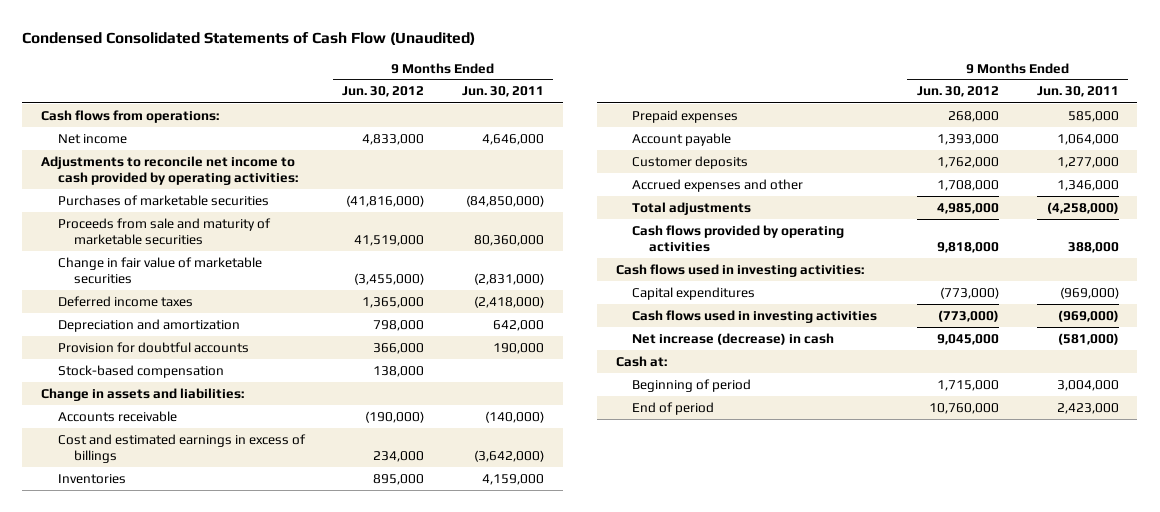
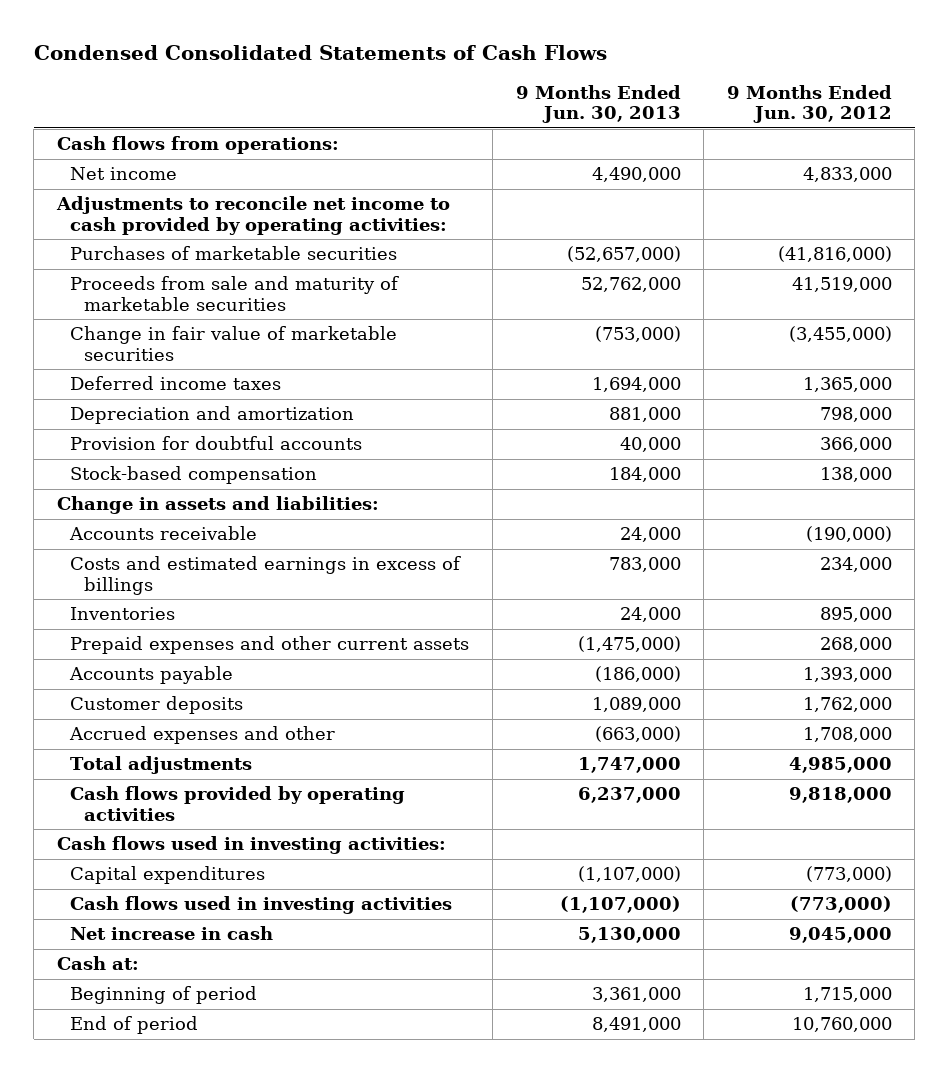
[22,32,476,46] Condensed Consolidated Statements of Cash Flow (Unaudited) -> [33,45,607,61] Condensed Consolidated Statements of Cash Flows
[461,86,544,98] Jun. 30, 2011 -> none
none -> [515,85,681,124] 9 Months Ended Jun. 30, 2013
[57,433,306,464] Cost and estimated earnings in excess of billings -> [70,556,462,595] Costs and estimated earnings in excess of billings
[632,109,739,123] Prepaid expenses -> [70,636,470,655] Prepaid expenses and other current assets
[632,132,732,146] Account payable -> [69,666,234,685] Accounts payable
[632,332,835,345] Net increase (decrease) in cash -> [70,926,274,941] Net increase in cash

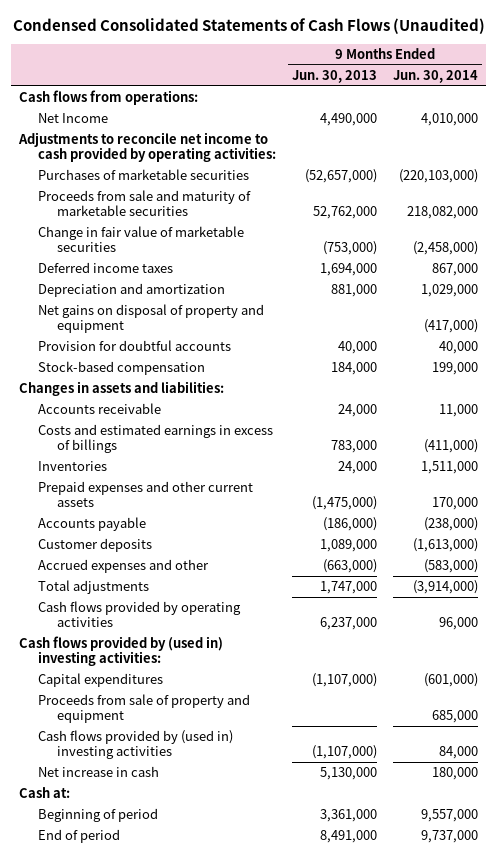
[33,45,607,61] Condensed Consolidated Statements of Cash Flows -> [12,17,485,34] Condensed Consolidated Statements of Cash Flows (Unaudited)
[726,85,892,124] 9 Months Ended Jun. 30, 2012 -> none
none -> [393,70,479,84] Jun. 30, 2014
[70,167,178,181] Net income -> [38,113,109,124] Net Income
none -> [38,304,265,334] Net gains on disposal of property and equipment
[56,496,379,515] Change in assets and liabilities: -> [19,381,225,397] Changes in assets and liabilities:
[56,836,446,855] Cash flows used in investing activities: -> [19,636,224,667] Cash flows provided by (used in) investing activities:
none -> [38,694,251,724] Proceeds from sale of property and equipment
[70,896,453,915] Cash flows used in investing activities -> [38,730,234,760] Cash flows provided by (used in) investing activities

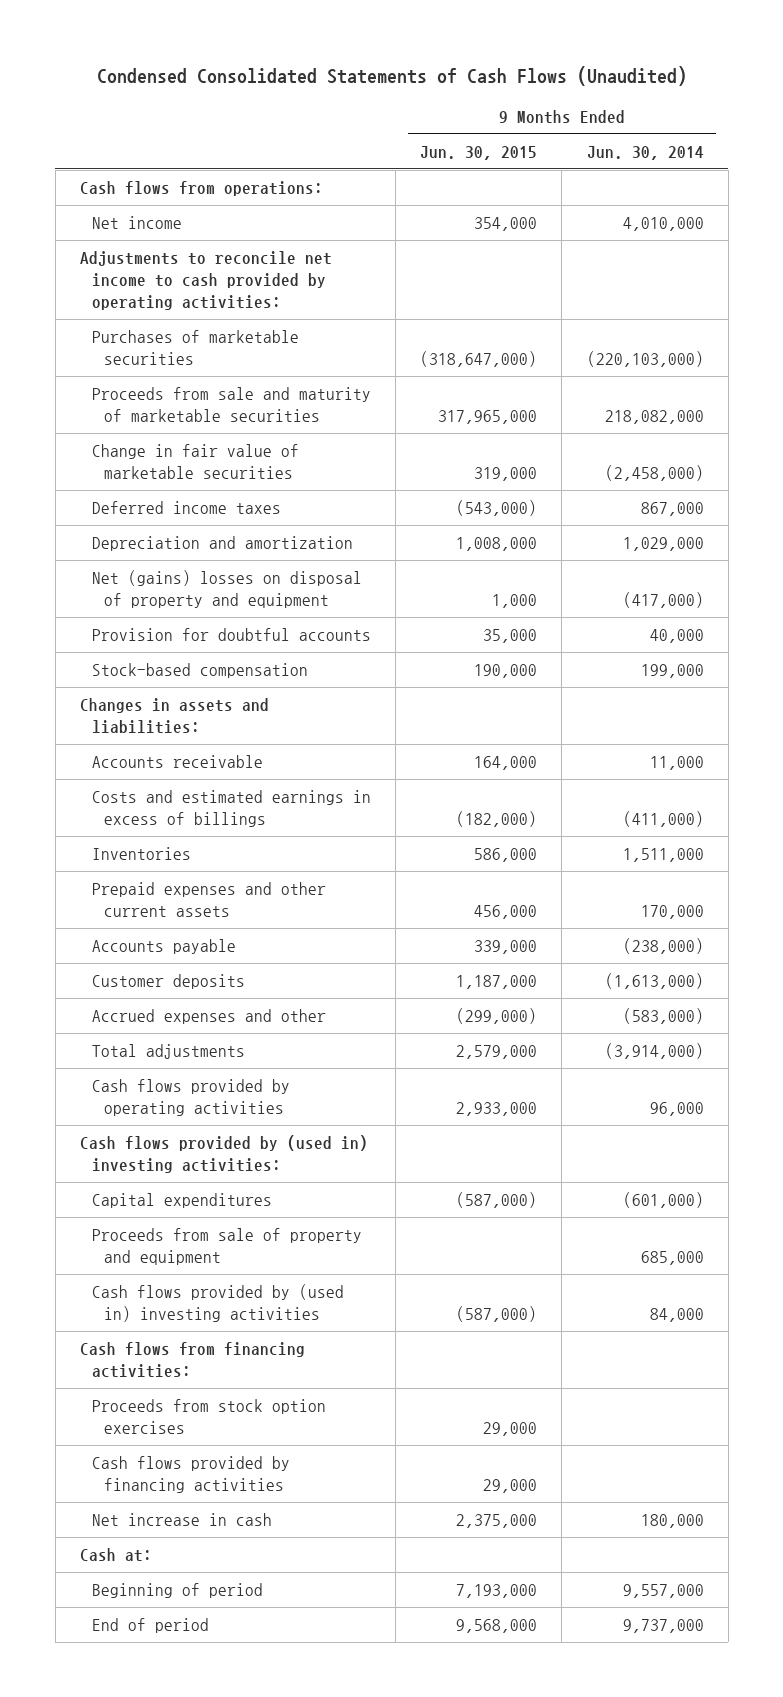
[292,70,378,84] Jun. 30, 2013 -> none
none -> [420,145,538,160] Jun. 30, 2015
[38,113,109,124] Net Income -> [92,215,183,229] Net income
[38,304,265,334] Net gains on disposal of property and equipment -> [92,569,363,608] Net (gains) losses on disposal of property and equipment
none -> [79,1341,305,1378] Cash flows from financing activities:
none -> [92,1398,327,1434] Proceeds from stock option exercises
none -> [92,1455,291,1493] Cash flows provided by financing activities

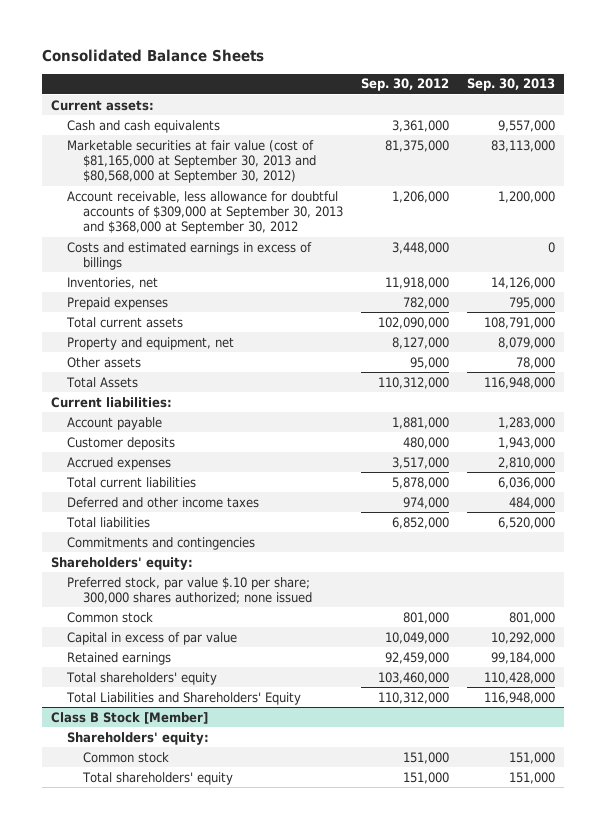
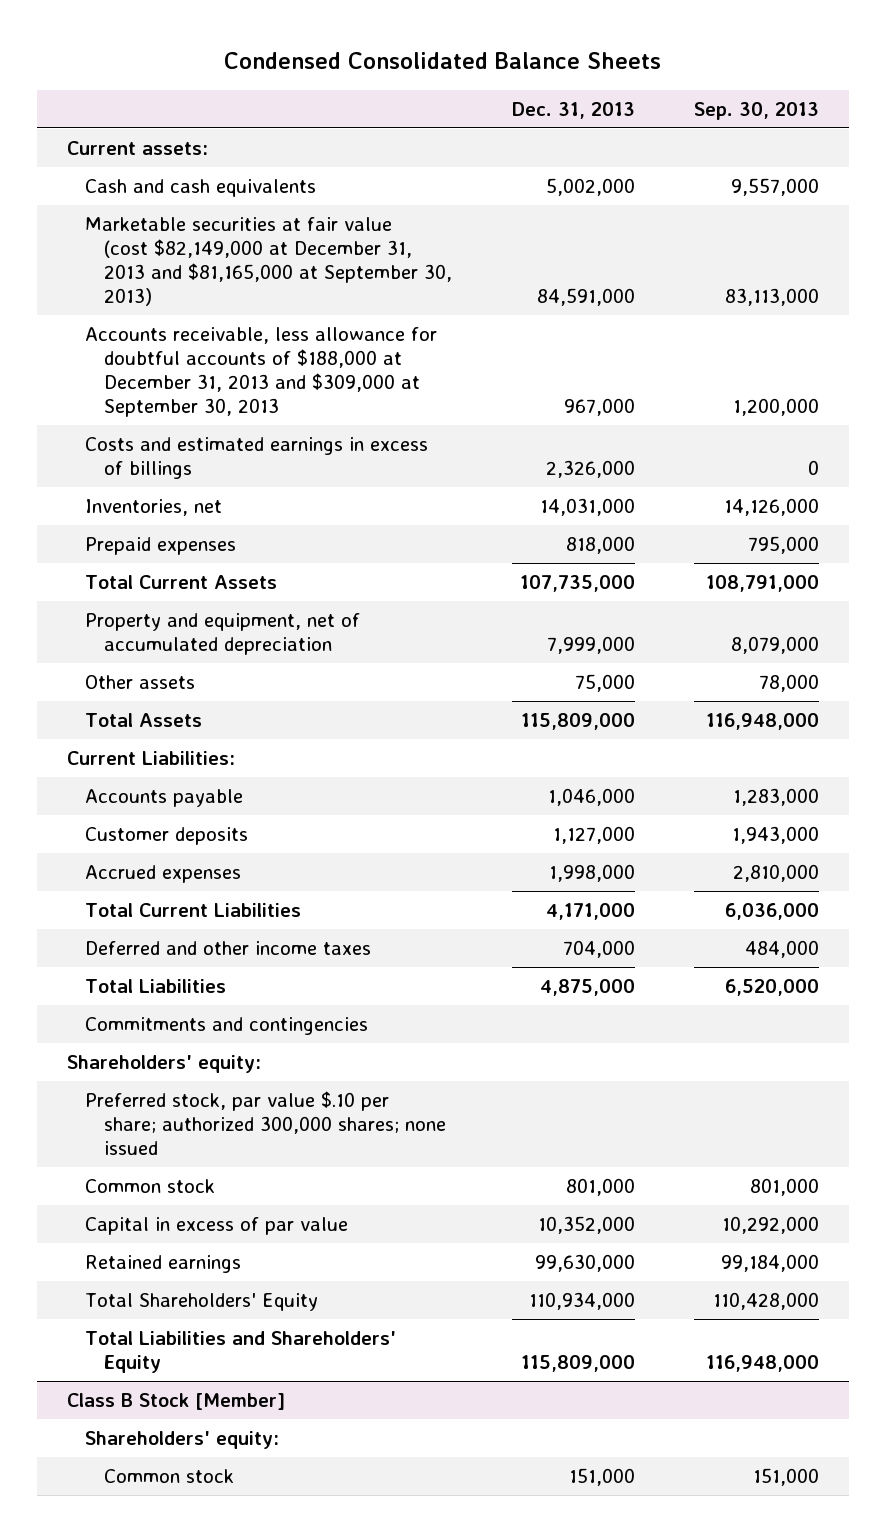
[41,49,264,63] Consolidated Balance Sheets -> [224,52,662,70] Condensed Consolidated Balance Sheets
[361,78,450,92] Sep. 30, 2012 -> none
none -> [511,101,635,119] Dec. 31, 2013
[67,139,317,184] Marketable securities at fair value (cost of $81,165,000 at September 30, 2013 and $80,568,000 at September 30, 2012) -> [85,217,452,307] Marketable securities at fair value (cost $82,149,000 at December 31, 2013 and $81,165,000 at September 30, 2013)
[67,190,344,235] Account receivable, less allowance for doubtful accounts of $309,000 at September 30, 2013 and $368,000 at September 30, 2012 -> [85,327,438,418] Accounts receivable, less allowance for doubtful accounts of $188,000 at December 31, 2013 and $309,000 at September 30, 2013
[66,316,184,328] Total current assets -> [85,575,278,590] Total Current Assets
[67,336,235,350] Property and equipment, net -> [85,613,361,656] Property and equipment, net of accumulated depreciation
[50,396,172,408] Current liabilities: -> [66,751,235,766] Current Liabilities:
[67,416,163,430] Account payable -> [85,789,244,808] Accounts payable
[66,476,197,488] Total current liabilities -> [85,903,302,918] Total Current Liabilities
[66,516,151,528] Total liabilities -> [85,979,227,994] Total Liabilities
[67,576,313,604] Preferred stock, par value $.10 per share; 300,000 shares authorized; none issued -> [85,1091,446,1156] Preferred stock, par value $.10 per share; authorized 300,000 shares; none issued
[66,671,218,685] Total shareholders' equity -> [85,1293,319,1312] Total Shareholders' Equity
[82,771,234,785] Total shareholders' equity -> none

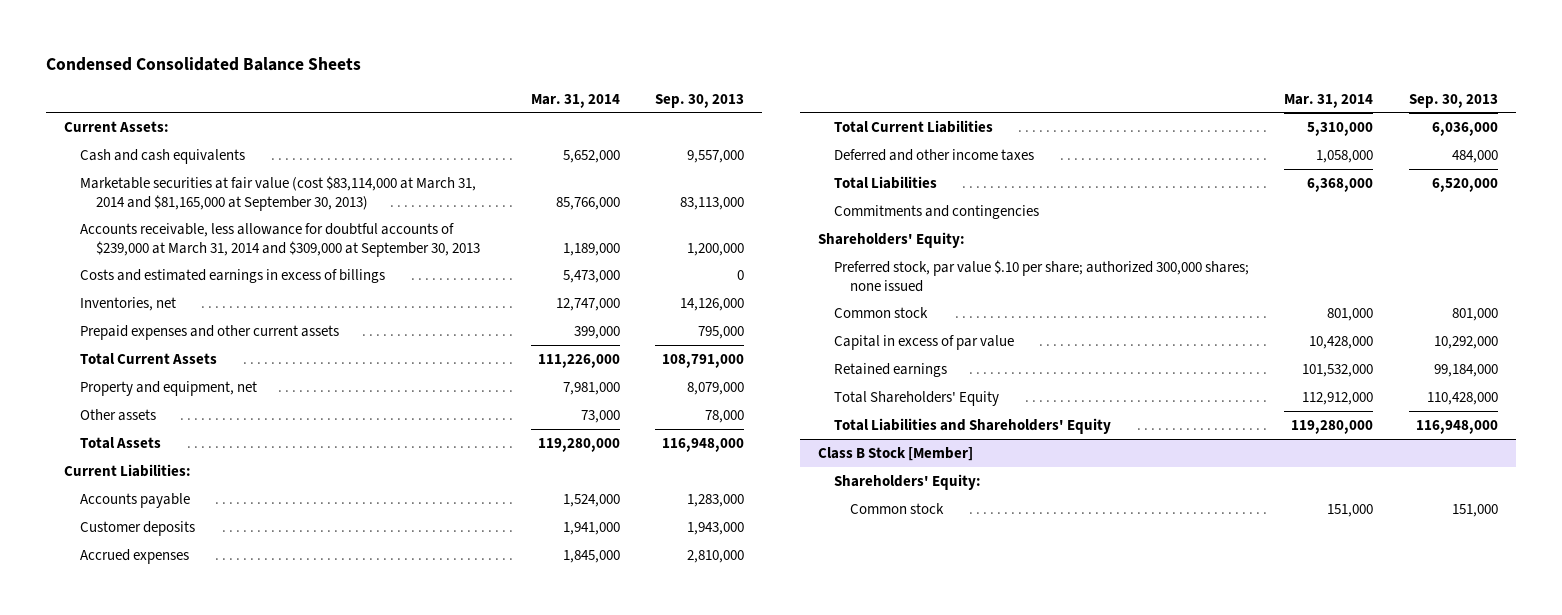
[511,101,635,119] Dec. 31, 2013 -> none
none -> [530,93,620,108] Mar. 31, 2014
[66,141,208,156] Current assets: -> [63,120,169,132] Current Assets:
[85,217,452,307] Marketable securities at fair value (cost $82,149,000 at December 31, 2013 and $81,165,000 at September 30, 2013) -> [80,175,477,211] Marketable securities at fair value (cost $83,114,000 at March 31, 2014 and $81,165,000 at September 30, 2013)
[85,327,438,418] Accounts receivable, less allowance for doubtful accounts of $188,000 at December 31, 2013 and $309,000 at September 30, 2013 -> [80,222,481,257] Accounts receivable, less allowance for doubtful accounts of $239,000 at March 31, 2014 and $309,000 at September 30, 2013
[85,537,237,556] Prepaid expenses -> [80,324,340,340] Prepaid expenses and other current assets
[85,613,361,656] Property and equipment, net of accumulated depreciation -> [80,380,258,396] Property and equipment, net
[66,1055,261,1074] Shareholders' equity: -> [817,231,965,248] Shareholders' Equity:
[85,1431,280,1450] Shareholders' equity: -> [833,473,981,490] Shareholders' Equity:

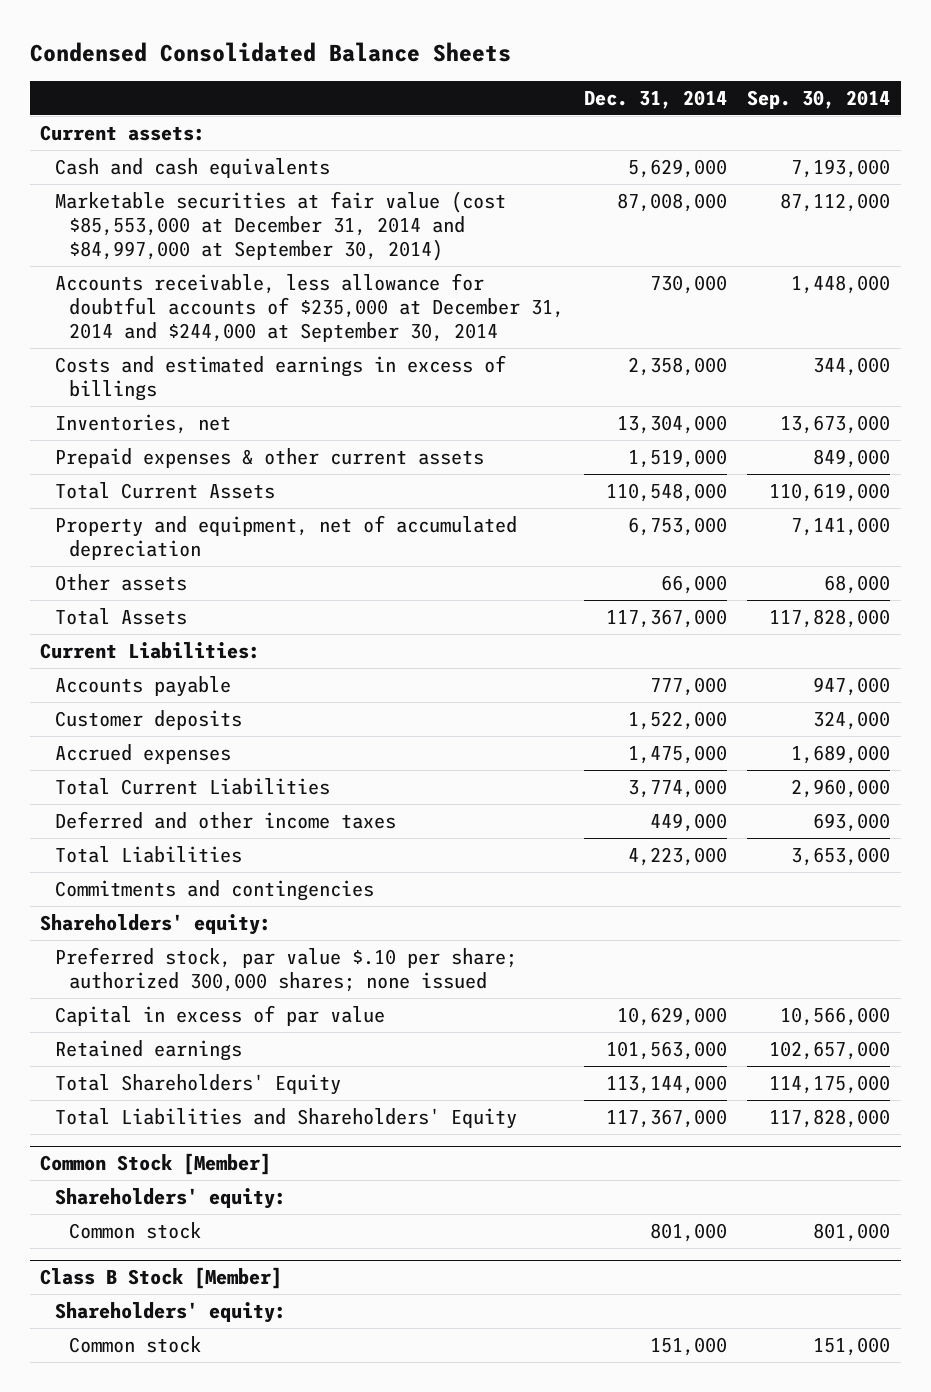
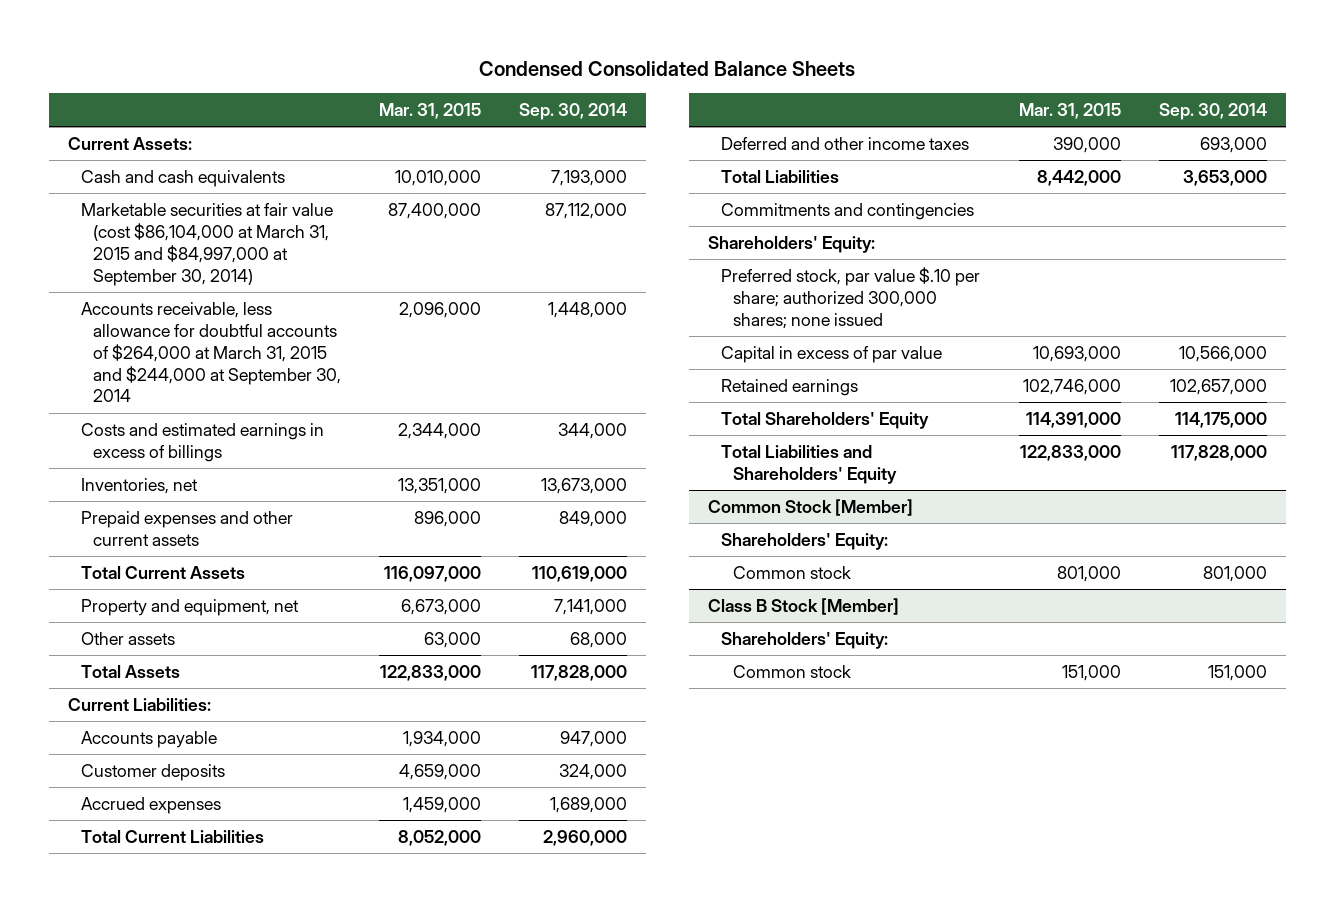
[584,89,728,109] Dec. 31, 2014 -> none
none -> [378,103,481,120] Mar. 31, 2015
[40,124,206,141] Current assets: -> [68,136,193,150] Current Assets:
[54,190,506,262] Marketable securities at fair value (cost $85,553,000 at December 31, 2014 and $84,997,000 at September 30, 2014) -> [80,202,333,286] Marketable securities at fair value (cost $86,104,000 at March 31, 2015 and $84,997,000 at September 30, 2014)
[54,272,564,343] Accounts receivable, less allowance for doubtful accounts of $235,000 at December 31, 2014 and $244,000 at September 30, 2014 -> [80,301,342,403] Accounts receivable, less allowance for doubtful accounts of $264,000 at March 31, 2015 and $244,000 at September 30, 2014
[54,447,484,468] Prepaid expenses & other current assets -> [80,510,293,546] Prepaid expenses and other current assets
[54,514,517,561] Property and equipment, net of accumulated depreciation -> [80,598,299,616] Property and equipment, net
[40,913,272,935] Shareholders' equity: -> [708,235,876,253] Shareholders' Equity:
[54,1187,286,1209] Shareholders' equity: -> [720,532,888,550] Shareholders' Equity:
[54,1301,286,1323] Shareholders' equity: -> [720,631,888,649] Shareholders' Equity:

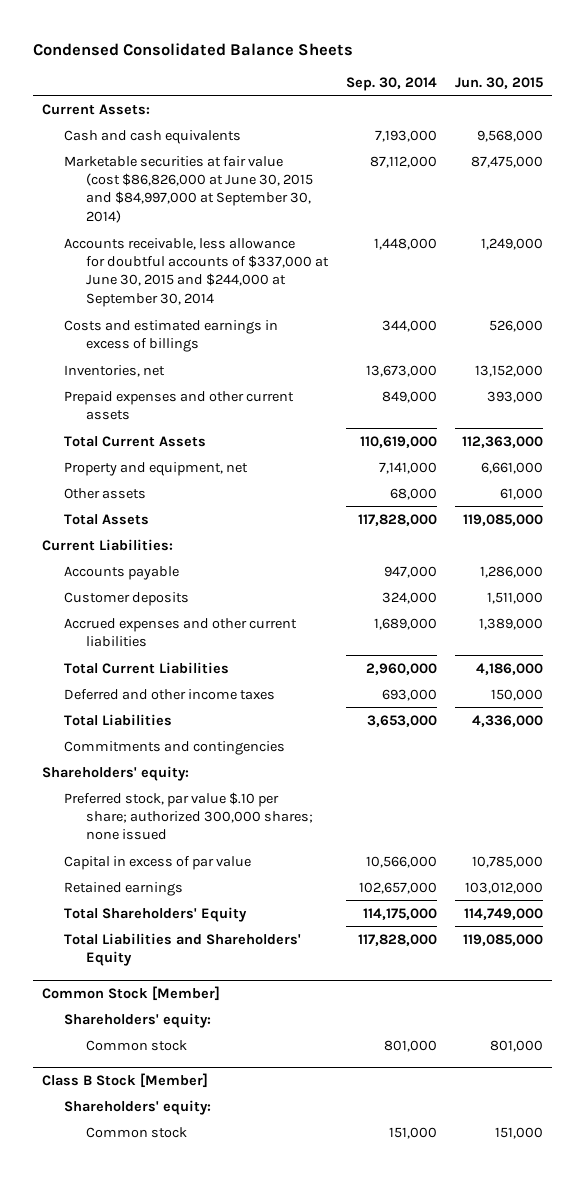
[378,103,481,120] Mar. 31, 2015 -> none
none -> [455,76,544,89] Jun. 30, 2015
[80,202,333,286] Marketable securities at fair value (cost $86,104,000 at March 31, 2015 and $84,997,000 at September 30, 2014) -> [63,155,314,223] Marketable securities at fair value (cost $86,826,000 at June 30, 2015 and $84,997,000 at September 30, 2014)
[80,301,342,403] Accounts receivable, less allowance for doubtful accounts of $264,000 at March 31, 2015 and $244,000 at September 30, 2014 -> [63,237,330,307] Accounts receivable, less allowance for doubtful accounts of $337,000 at June 30, 2015 and $244,000 at September 30, 2014
[80,796,221,814] Accrued expenses -> [63,617,297,648] Accrued expenses and other current liabilities
[708,235,876,253] Shareholders' Equity: -> [41,765,189,781] Shareholders' equity:
[720,532,888,550] Shareholders' Equity: -> [63,1012,211,1028] Shareholders' equity:
[720,631,888,649] Shareholders' Equity: -> [63,1099,211,1115] Shareholders' equity:

